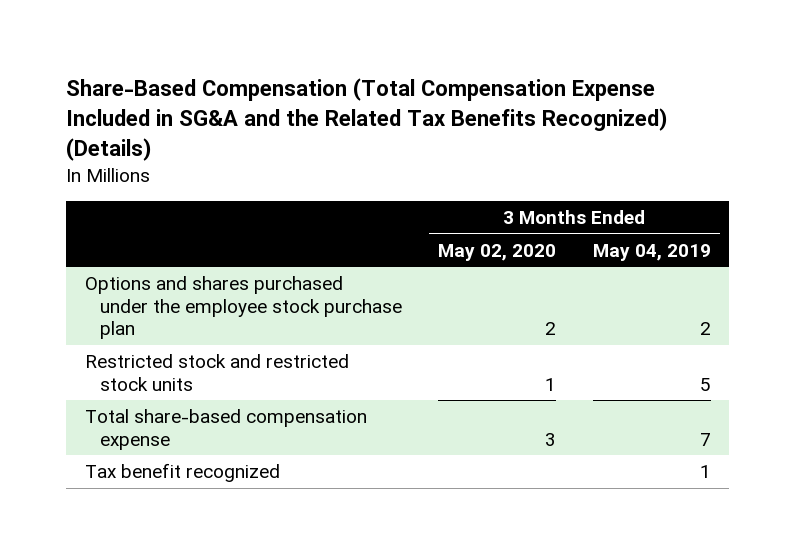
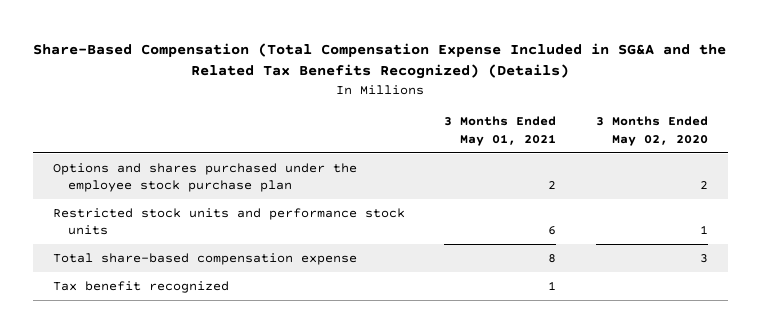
[592,243,711,261] May 04, 2019 -> none
none -> [444,116,557,146] 3 Months Ended May 01, 2021
[84,354,349,391] Restricted stock and restricted stock units -> [52,207,405,236] Restricted stock units and performance stock units

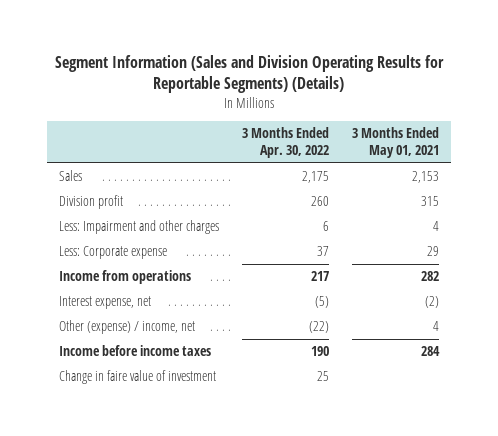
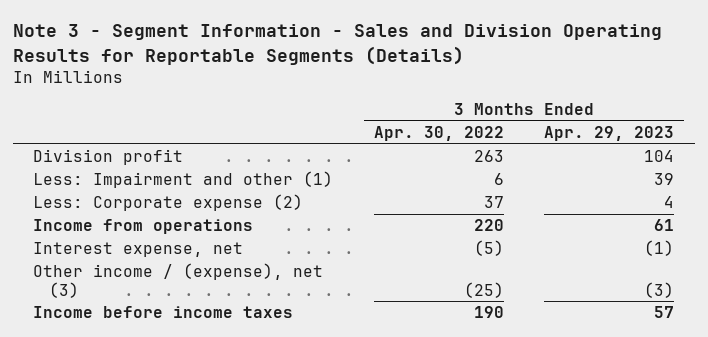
[55,55,445,94] Segment Information (Sales and Division Operating Results for Reportable Segments) (Details) -> [12,24,662,65] Note 3 - Segment Information - Sales and Division Operating Results for Reportable Segments (Details)
[352,127,440,158] 3 Months Ended May 01, 2021 -> none
none -> [544,125,675,141] Apr. 29, 2023
[58,170,82,182] Sales -> none
[311,196,330,207] 260 -> [473,150,504,163] 263
[58,220,219,235] Less: Impairment and other charges -> [33,171,334,189] Less: Impairment and other (1)
[58,246,167,260] Less: Corporate expense -> [33,194,304,212] Less: Corporate expense (2)
[311,271,330,282] 217 -> [473,219,504,232] 220
[58,320,195,335] Other (expense) / income, net -> [33,263,324,298] Other income / (expense), net (3)
[309,321,330,334] (22) -> [463,281,504,298] (25)
[58,370,216,385] Change in faire value of investment -> none

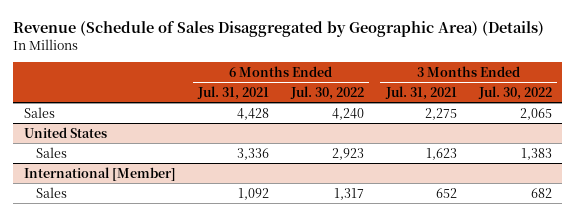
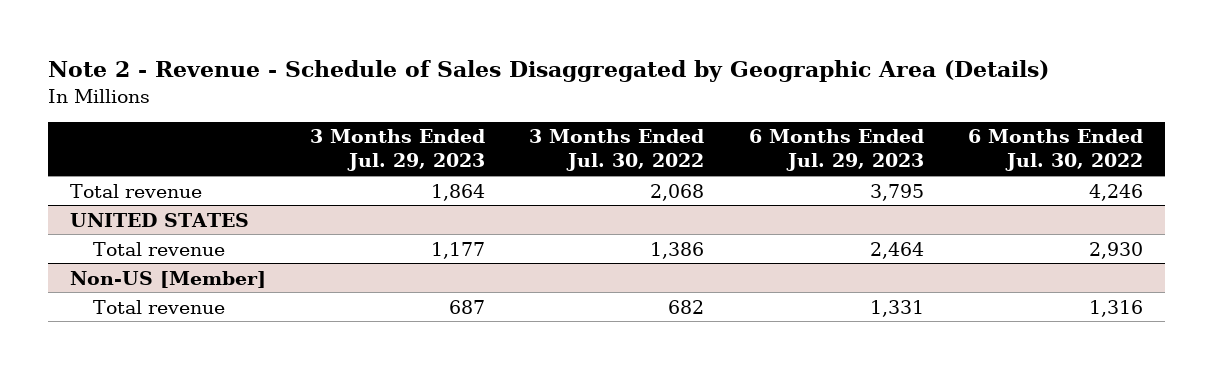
[13,20,545,37] Revenue (Schedule of Sales Disaggregated by Geographic Area) (Details) -> [47,60,1049,83] Note 2 - Revenue - Schedule of Sales Disaggregated by Geographic Area (Details)
[197,85,270,100] Jul. 31, 2021 -> none
[384,85,457,100] Jul. 31, 2021 -> none
none -> [310,129,486,172] 3 Months Ended Jul. 29, 2023
none -> [748,129,924,172] 6 Months Ended Jul. 29, 2023
[24,106,56,118] Sales -> none
[36,146,68,158] Sales -> none
[24,166,177,181] International [Member] -> none
[36,186,68,198] Sales -> none
none -> [69,183,202,198] Total revenue
[24,126,108,138] United States -> [69,212,249,227] UNITED STATES
none -> [93,241,226,256] Total revenue
none -> [69,270,266,288] Non-US [Member]
none -> [93,299,226,314] Total revenue

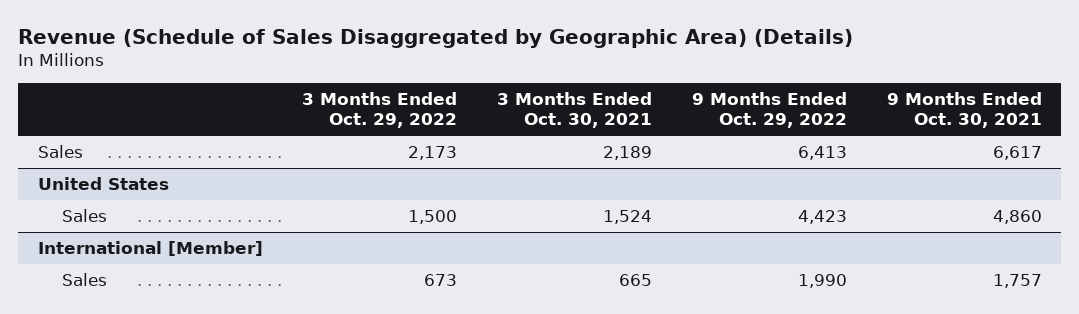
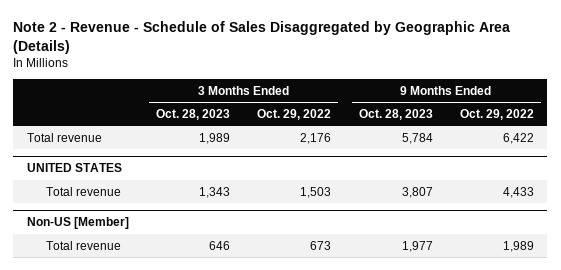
[17,28,853,48] Revenue (Schedule of Sales Disaggregated by Geographic Area) (Details) -> [13,21,511,54] Note 2 - Revenue - Schedule of Sales Disaggregated by Geographic Area (Details)
[497,92,653,129] 3 Months Ended Oct. 30, 2021 -> none
[886,92,1042,129] 9 Months Ended Oct. 30, 2021 -> none
none -> [156,109,231,121] Oct. 28, 2023
none -> [358,109,433,121] Oct. 28, 2023
[37,145,83,159] Sales -> none
[61,209,107,223] Sales -> none
[37,241,263,257] International [Member] -> none
[61,273,107,287] Sales -> none
none -> [26,132,102,142] Total revenue
[37,177,169,191] United States -> [26,163,122,173] UNITED STATES
none -> [46,186,122,196] Total revenue
none -> [26,217,129,230] Non-US [Member]
none -> [46,240,122,250] Total revenue

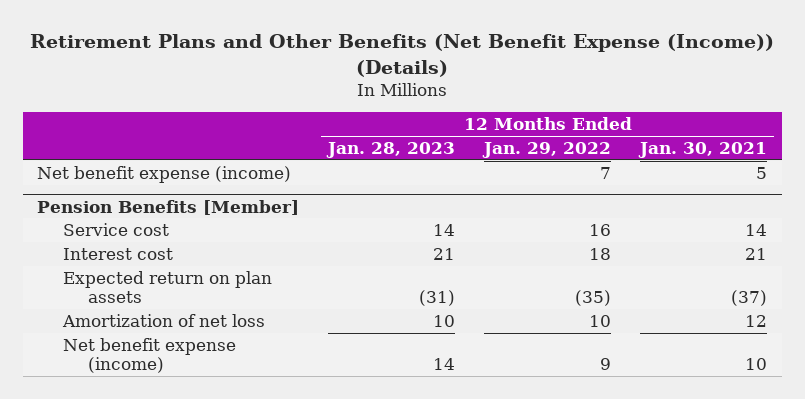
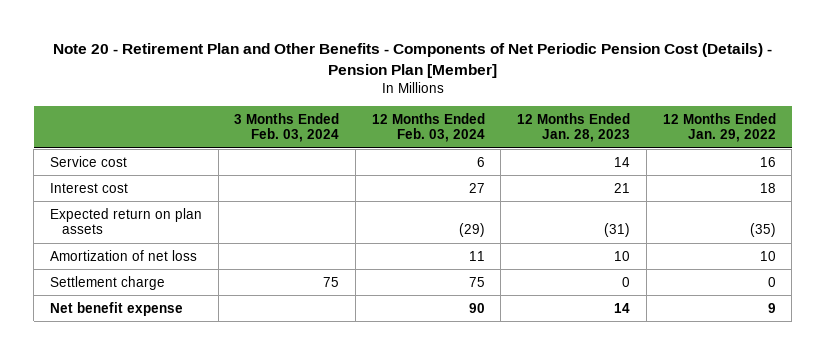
[30,34,775,77] Retirement Plans and Other Benefits (Net Benefit Expense (Income)) (Details) -> [52,43,772,78] Note 20 - Retirement Plan and Other Benefits - Components of Net Periodic Pension Cost (Details) - Pension Plan [Member]
[638,141,768,158] Jan. 30, 2021 -> none
none -> [234,112,340,143] 3 Months Ended Feb. 03, 2024
none -> [371,112,485,143] 12 Months Ended Feb. 03, 2024
[37,165,292,183] Net benefit expense (income) -> none
[37,199,300,215] Pension Benefits [Member] -> none
none -> [49,275,165,290] Settlement charge
[62,337,236,374] Net benefit expense (income) -> [49,301,183,316] Net benefit expense

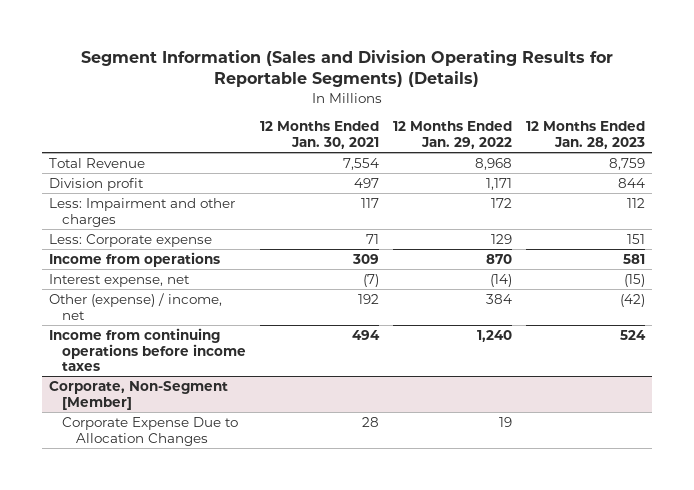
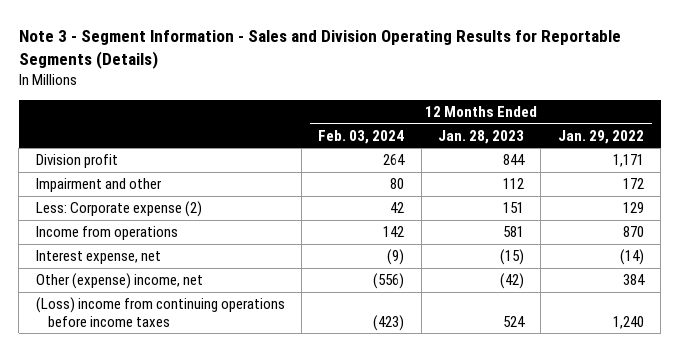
[81,50,614,88] Segment Information (Sales and Division Operating Results for Reportable Segments) (Details) -> [18,29,621,70] Note 3 - Segment Information - Sales and Division Operating Results for Reportable Segments (Details)
[260,121,380,150] 12 Months Ended Jan. 30, 2021 -> none
none -> [318,129,405,144] Feb. 03, 2024
[48,157,145,168] Total Revenue -> none
[48,197,235,227] Less: Impairment and other charges -> [35,178,162,193] Impairment and other
[48,233,212,247] Less: Corporate expense -> [35,201,202,218] Less: Corporate expense (2)
[48,380,228,410] Corporate, Non-Segment [Member] -> none
[62,416,239,446] Corporate Expense Due to Allocation Changes -> none
[48,292,222,320] Other (expense) / income, net -> [35,273,203,290] Other (expense) income, net
[48,327,247,372] Income from continuing operations before income taxes -> [35,297,285,327] (Loss) income from continuing operations before income taxes

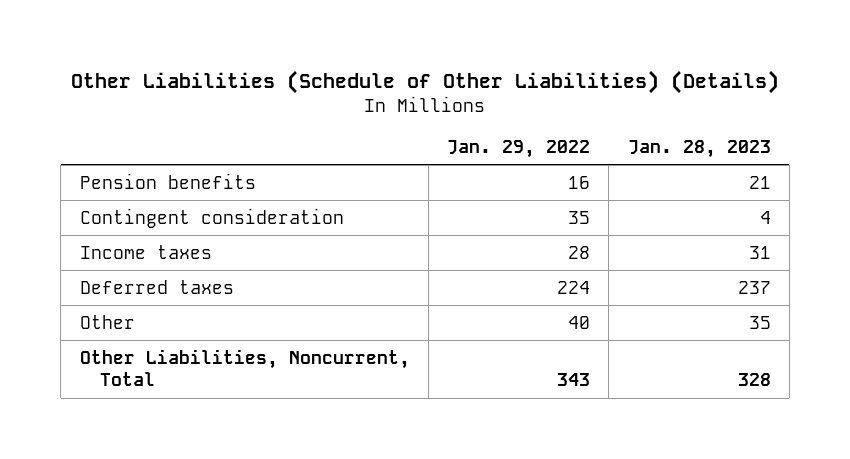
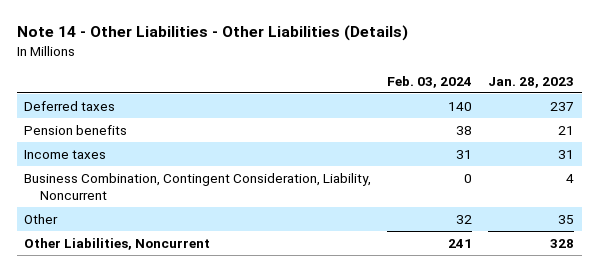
[71,70,780,95] Other Liabilities (Schedule of Other Liabilities) (Details) -> [16,25,408,42] Note 14 - Other Liabilities - Other Liabilities (Details)
[447,139,591,158] Jan. 29, 2022 -> none
none -> [387,75,473,88] Feb. 03, 2024
[79,279,234,294] Deferred taxes -> [24,100,116,111] Deferred taxes
[79,207,344,228] Contingent consideration -> none
none -> [24,172,372,200] Business Combination, Contingent Consideration, Liability, Noncurrent
[79,348,410,387] Other Liabilities, Noncurrent, Total -> [24,237,211,250] Other Liabilities, Noncurrent

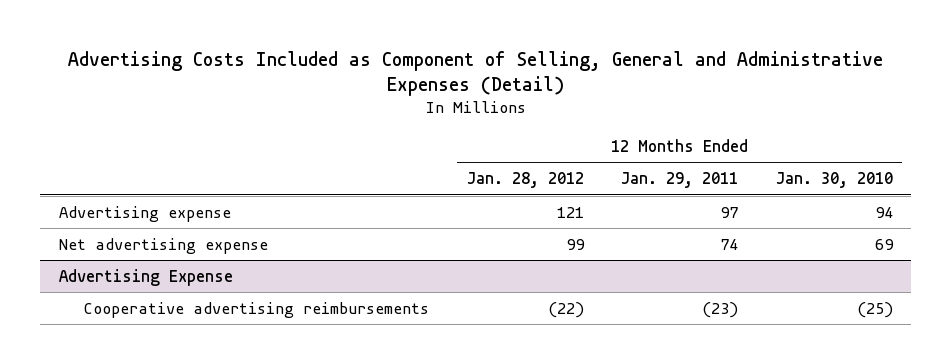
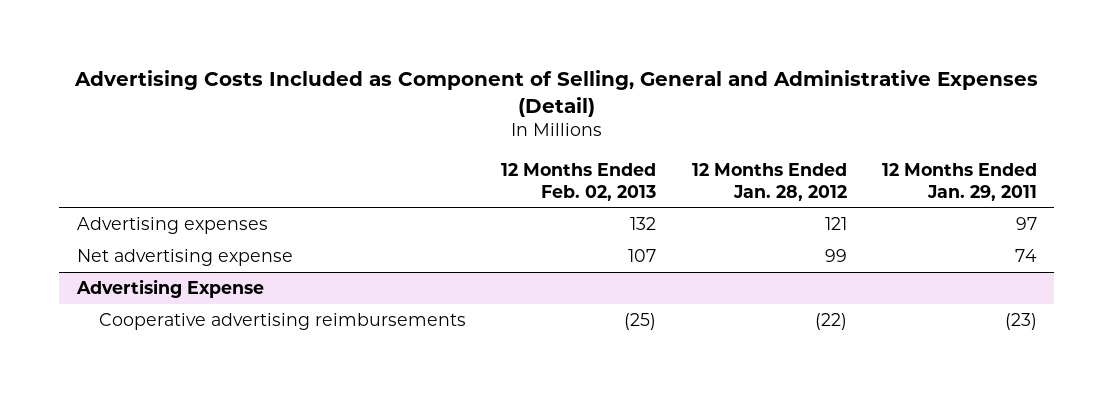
[775,172,893,189] Jan. 30, 2010 -> none
none -> [501,162,657,201] 12 Months Ended Feb. 02, 2013
[58,205,231,222] Advertising expense -> [77,216,269,234] Advertising expenses

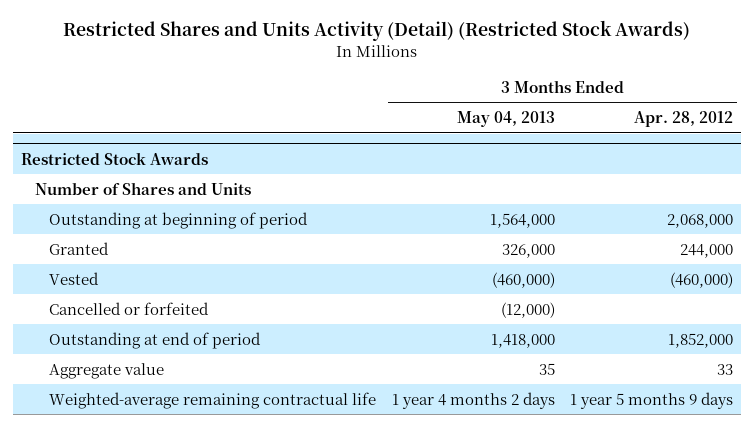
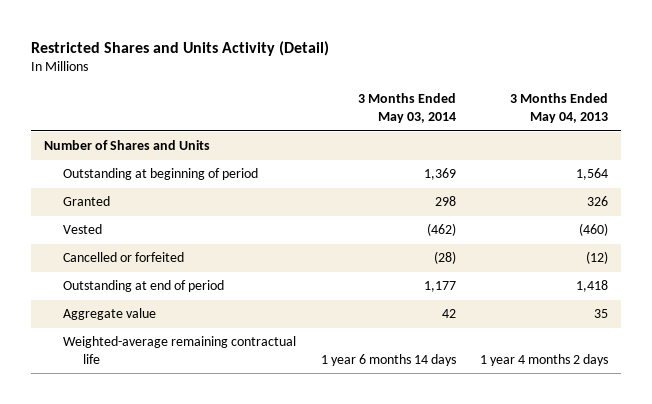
[63,20,691,42] Restricted Shares and Units Activity (Detail) (Restricted Stock Awards) -> [31,40,330,56] Restricted Shares and Units Activity (Detail)
[634,111,734,128] Apr. 28, 2012 -> none
none -> [357,93,456,124] 3 Months Ended May 03, 2014
[20,151,208,165] Restricted Stock Awards -> none
[489,212,555,228] 1,564,000 -> [576,168,609,181] 1,564
[501,243,555,258] 326,000 -> [587,196,609,207] 326
[491,271,555,288] (460,000) -> [579,223,609,237] (460)
[500,301,555,318] (12,000) -> [586,251,609,265] (12)
[490,333,555,348] 1,418,000 -> [576,280,609,293] 1,418

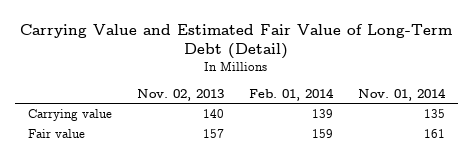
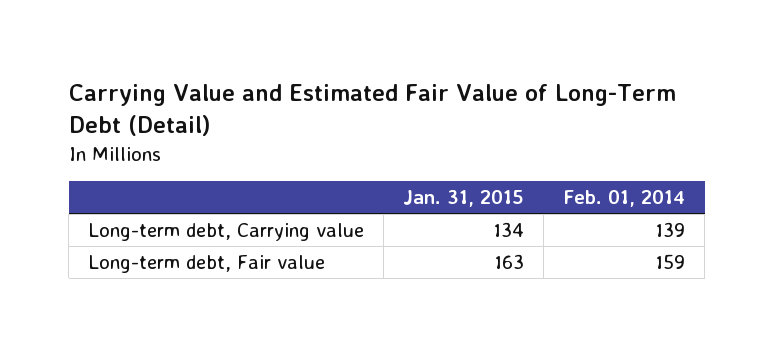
[136,88,224,101] Nov. 02, 2013 -> none
[358,87,447,101] Nov. 01, 2014 -> none
none -> [403,190,525,208] Jan. 31, 2015
[27,109,112,122] Carrying value -> [88,222,365,241] Long-term debt, Carrying value
[27,129,85,139] Fair value -> [88,254,326,273] Long-term debt, Fair value

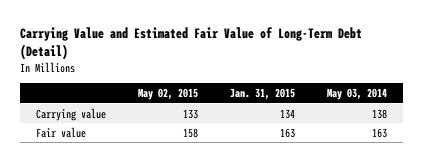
[563,190,686,208] Feb. 01, 2014 -> none
none -> [138,88,199,101] May 02, 2015
none -> [327,88,388,101] May 03, 2014
[88,222,365,241] Long-term debt, Carrying value -> [36,107,107,121] Carrying value
[88,254,326,273] Long-term debt, Fair value -> [36,126,87,138] Fair value

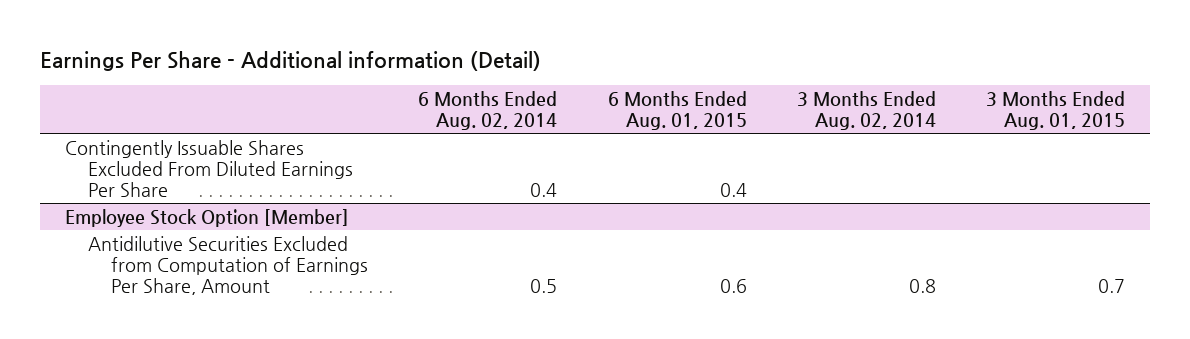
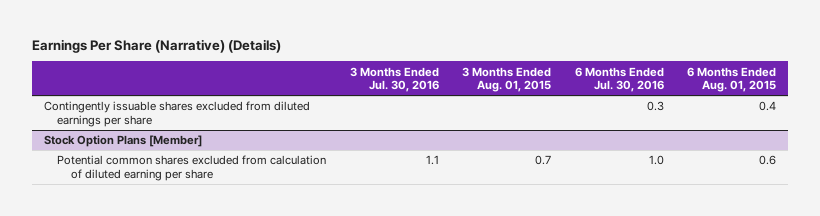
[39,51,541,72] Earnings Per Share - Additional information (Detail) -> [31,38,281,53] Earnings Per Share (Narrative) (Details)
[418,90,558,130] 6 Months Ended Aug. 02, 2014 -> none
[796,90,936,130] 3 Months Ended Aug. 02, 2014 -> none
none -> [349,66,439,93] 3 Months Ended Jul. 30, 2016
none -> [574,66,664,93] 6 Months Ended Jul. 30, 2016
[64,139,353,197] Contingently Issuable Shares Excluded From Diluted Earnings Per Share -> [43,101,310,127] Contingently issuable shares excluded from diluted earnings per share
[64,208,349,227] Employee Stock Option [Member] -> [43,135,202,148] Stock Option Plans [Member]
[87,235,368,295] Antidilutive Securities Excluded from Computation of Earnings Per Share, Amount -> [57,155,327,181] Potential common shares excluded from calculation of diluted earning per share

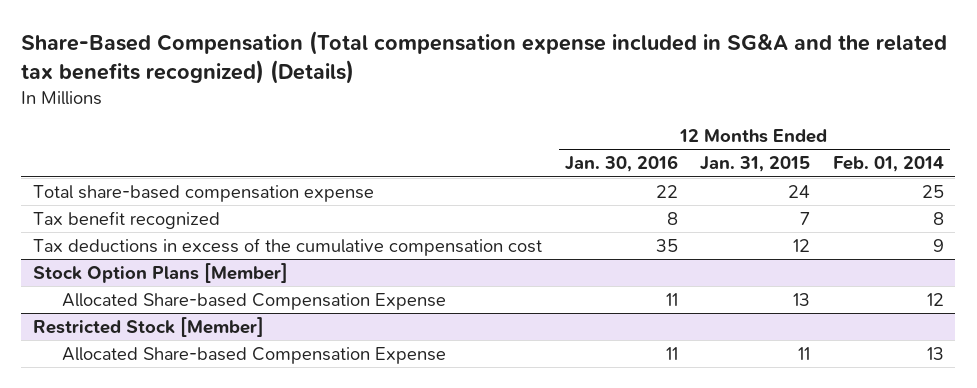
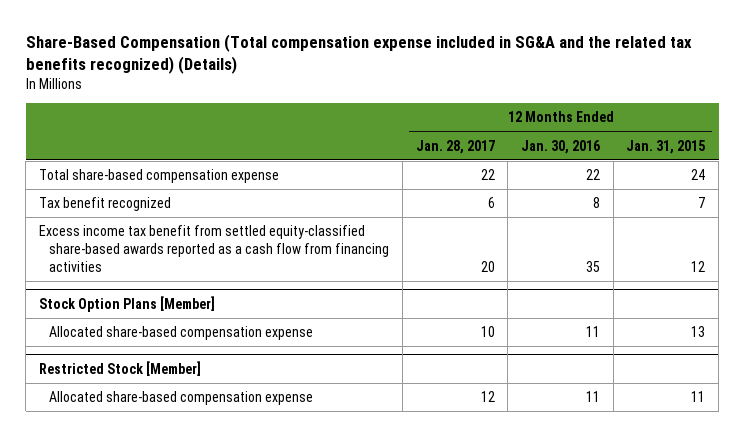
[832,156,944,173] Feb. 01, 2014 -> none
none -> [415,139,495,154] Jan. 28, 2017
[32,237,542,256] Tax deductions in excess of the cumulative compensation cost -> [38,225,390,272] Excess income tax benefit from settled equity-classified share-based awards reported as a cash flow from financing activities
[62,292,447,310] Allocated Share-based Compensation Expense -> [49,326,314,341] Allocated share-based compensation expense
[62,346,447,364] Allocated Share-based Compensation Expense -> [49,391,314,406] Allocated share-based compensation expense

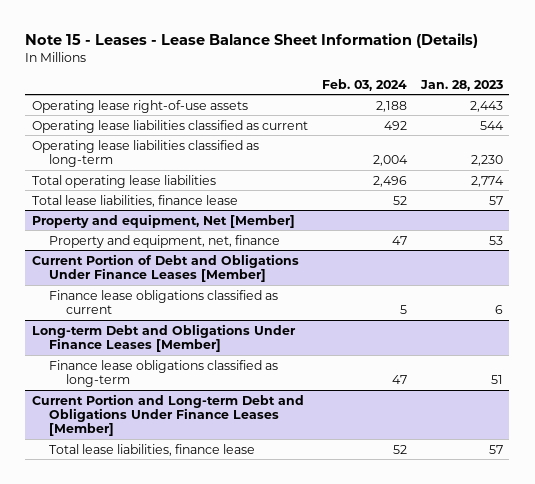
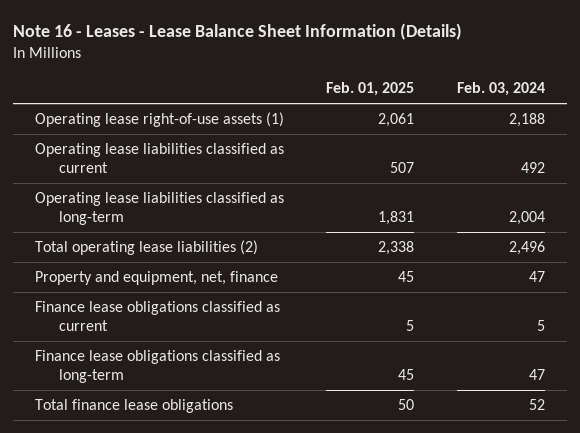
[25,32,479,48] Note 15 - Leases - Lease Balance Sheet Information (Details) -> [13,22,463,40] Note 16 - Leases - Lease Balance Sheet Information (Details)
[419,79,503,91] Jan. 28, 2023 -> none
none -> [326,82,415,97] Feb. 01, 2025
[32,99,249,113] Operating lease right-of-use assets -> [34,112,284,128] Operating lease right-of-use assets (1)
[32,194,239,207] Total lease liabilities, finance lease -> none
[32,213,296,228] Property and equipment, Net [Member] -> none
[32,174,217,188] Total operating lease liabilities -> [34,240,258,256] Total operating lease liabilities (2)
[32,253,300,282] Current Portion of Debt and Obligations Under Finance Leases [Member] -> none
[32,323,297,352] Long-term Debt and Obligations Under Finance Leases [Member] -> none
[32,393,305,437] Current Portion and Long-term Debt and Obligations Under Finance Leases [Member] -> none
[49,443,256,456] Total lease liabilities, finance lease -> [34,399,233,414] Total finance lease obligations

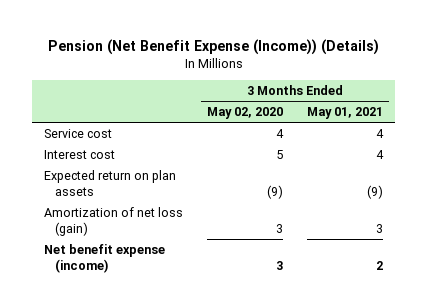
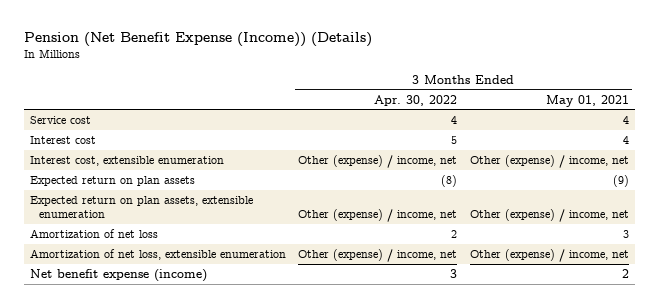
[207,107,284,120] May 02, 2020 -> none
none -> [374,94,458,106] Apr. 30, 2022
none -> [30,155,225,166] Interest cost, extensible enumeration
none -> [30,195,254,219] Expected return on plan assets, extensible enumeration
[43,207,183,236] Amortization of net loss (gain) -> [30,228,159,238] Amortization of net loss
none -> [30,248,287,260] Amortization of net loss, extensible enumeration

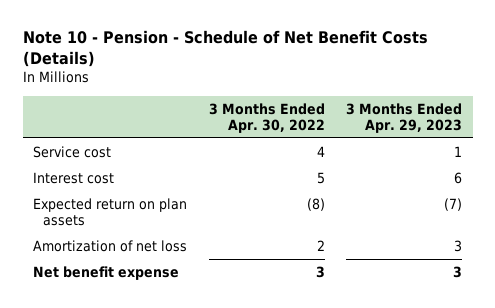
[24,32,373,48] Pension (Net Benefit Expense (Income)) (Details) -> [22,30,428,68] Note 10 - Pension - Schedule of Net Benefit Costs (Details)
[545,94,629,107] May 01, 2021 -> none
none -> [346,102,463,133] 3 Months Ended Apr. 29, 2023
[30,155,225,166] Interest cost, extensible enumeration -> none
[30,195,254,219] Expected return on plan assets, extensible enumeration -> none
[30,248,287,260] Amortization of net loss, extensible enumeration -> none
[30,268,208,282] Net benefit expense (income) -> [33,265,180,280] Net benefit expense

